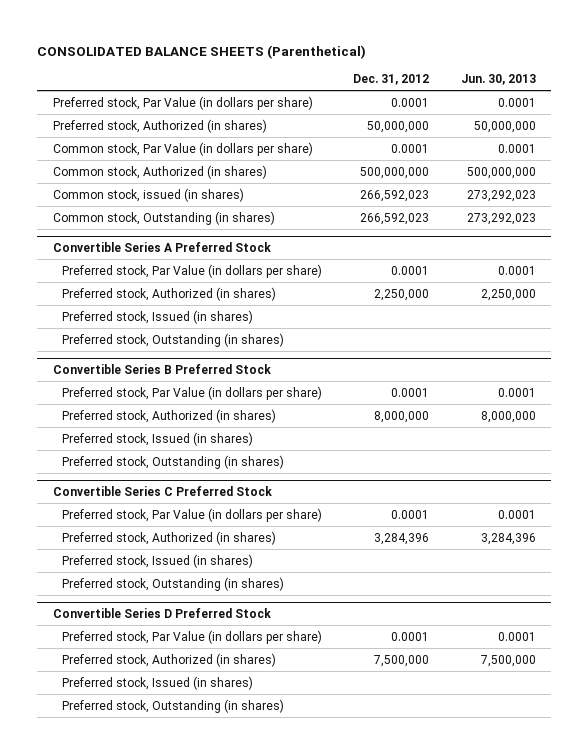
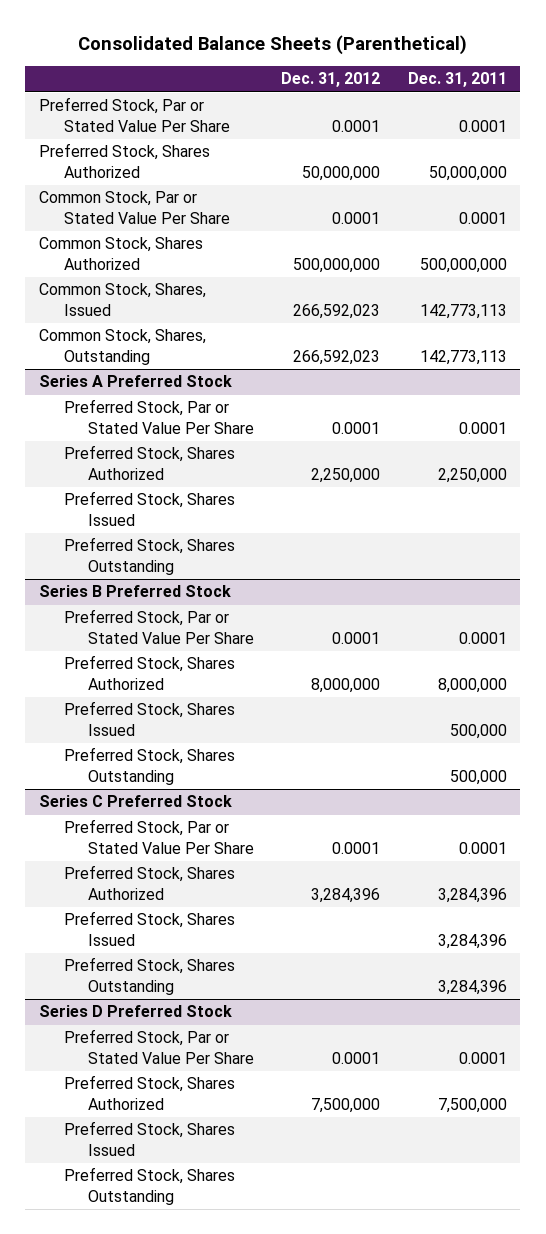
[37,44,367,59] CONSOLIDATED BALANCE SHEETS (Parenthetical) -> [77,35,467,56] Consolidated Balance Sheets (Parenthetical)
[460,73,536,85] Jun. 30, 2013 -> none
none -> [407,72,507,88] Dec. 31, 2011
[52,95,313,110] Preferred stock, Par Value (in dollars per share) -> [39,97,230,133] Preferred Stock, Par or Stated Value Per Share
[52,118,267,133] Preferred stock, Authorized (in shares) -> [39,143,211,179] Preferred Stock, Shares Authorized
[52,141,313,156] Common stock, Par Value (in dollars per share) -> [39,191,230,225] Common Stock, Par or Stated Value Per Share
[52,164,267,179] Common stock, Authorized (in shares) -> [39,237,204,271] Common Stock, Shares Authorized
[52,187,244,202] Common stock, issued (in shares) -> [39,283,207,317] Common Stock, Shares, Issued
[52,210,275,225] Common stock, Outstanding (in shares) -> [39,329,207,366] Common Stock, Shares, Outstanding
[52,241,271,252] Convertible Series A Preferred Stock -> [39,375,233,388] Series A Preferred Stock
[62,263,323,278] Preferred stock, Par Value (in dollars per share) -> [63,399,255,435] Preferred Stock, Par or Stated Value Per Share
[62,286,277,301] Preferred stock, Authorized (in shares) -> [63,445,235,481] Preferred Stock, Shares Authorized
[62,309,254,324] Preferred stock, Issued (in shares) -> [63,491,235,527] Preferred Stock, Shares Issued
[62,332,285,347] Preferred stock, Outstanding (in shares) -> [63,537,235,576] Preferred Stock, Shares Outstanding
[52,363,271,374] Convertible Series B Preferred Stock -> [39,585,232,598] Series B Preferred Stock
[62,385,323,400] Preferred stock, Par Value (in dollars per share) -> [63,609,255,645] Preferred Stock, Par or Stated Value Per Share
[62,408,277,423] Preferred stock, Authorized (in shares) -> [63,655,235,691] Preferred Stock, Shares Authorized
[62,431,254,446] Preferred stock, Issued (in shares) -> [63,701,235,737] Preferred Stock, Shares Issued
[62,454,285,469] Preferred stock, Outstanding (in shares) -> [63,747,235,786] Preferred Stock, Shares Outstanding
[52,485,272,496] Convertible Series C Preferred Stock -> [39,795,233,808] Series C Preferred Stock
[62,507,323,522] Preferred stock, Par Value (in dollars per share) -> [63,819,255,855] Preferred Stock, Par or Stated Value Per Share
[62,530,277,545] Preferred stock, Authorized (in shares) -> [63,865,235,901] Preferred Stock, Shares Authorized
[62,553,254,568] Preferred stock, Issued (in shares) -> [63,911,235,947] Preferred Stock, Shares Issued
[62,576,285,591] Preferred stock, Outstanding (in shares) -> [63,957,235,996] Preferred Stock, Shares Outstanding
[52,607,271,618] Convertible Series D Preferred Stock -> [39,1005,233,1018] Series D Preferred Stock
[62,629,323,644] Preferred stock, Par Value (in dollars per share) -> [63,1029,255,1065] Preferred Stock, Par or Stated Value Per Share
[62,652,277,667] Preferred stock, Authorized (in shares) -> [63,1075,235,1111] Preferred Stock, Shares Authorized
[62,675,254,690] Preferred stock, Issued (in shares) -> [63,1121,235,1157] Preferred Stock, Shares Issued
[62,698,285,713] Preferred stock, Outstanding (in shares) -> [63,1167,235,1206] Preferred Stock, Shares Outstanding

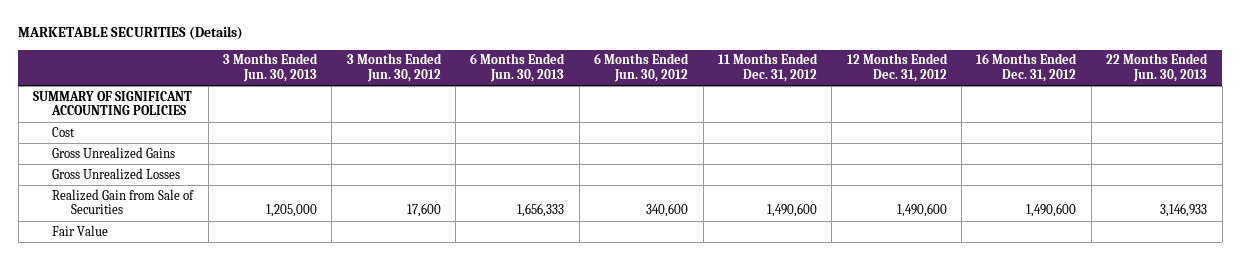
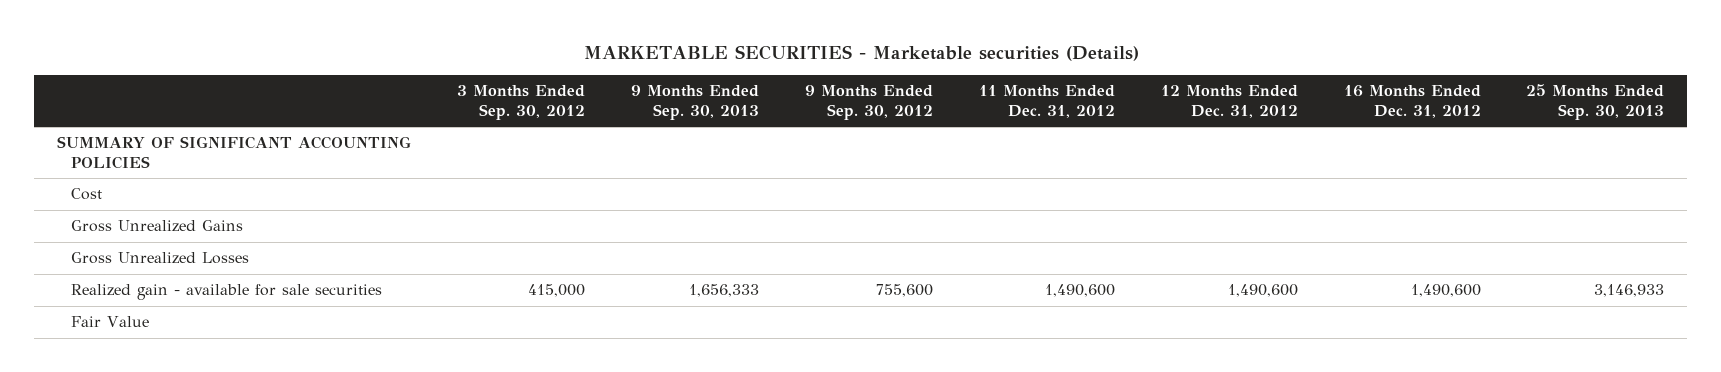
[18,26,244,41] MARKETABLE SECURITIES (Details) -> [583,44,1139,61] MARKETABLE SECURITIES - Marketable securities (Details)
[222,53,318,82] 3 Months Ended Jun. 30, 2013 -> none
[346,53,442,82] 3 Months Ended Jun. 30, 2012 -> none
[470,53,566,82] 6 Months Ended Jun. 30, 2013 -> none
[594,53,690,82] 6 Months Ended Jun. 30, 2012 -> none
[1106,53,1209,82] 22 Months Ended Jun. 30, 2013 -> none
none -> [456,85,585,120] 3 Months Ended Sep. 30, 2012
none -> [630,85,759,120] 9 Months Ended Sep. 30, 2013
none -> [804,85,933,120] 9 Months Ended Sep. 30, 2012
none -> [1526,84,1665,120] 25 Months Ended Sep. 30, 2013
[52,188,195,215] Realized Gain from Sale of Securities -> [71,284,383,301] Realized gain - available for sale securities

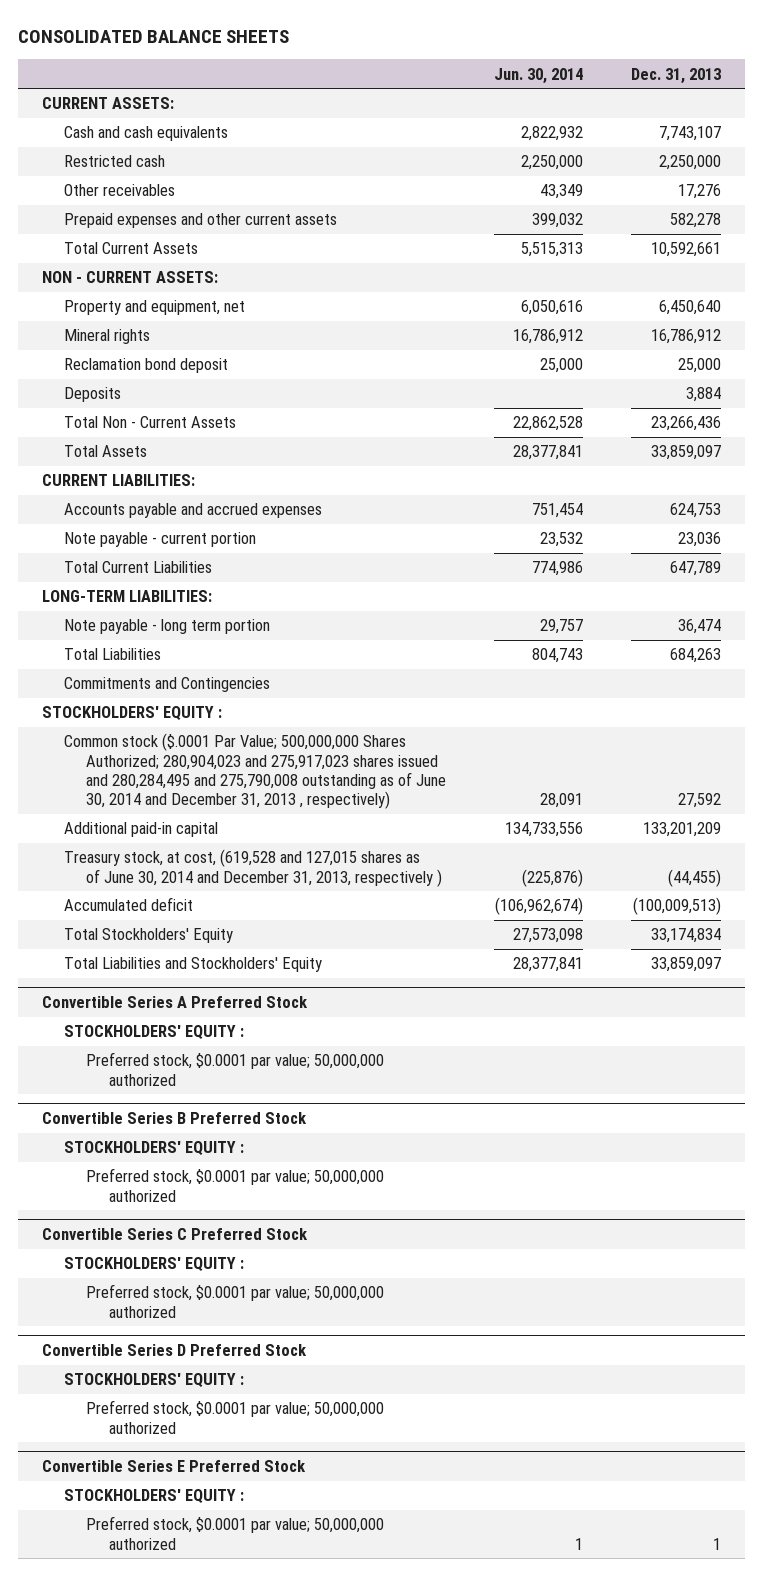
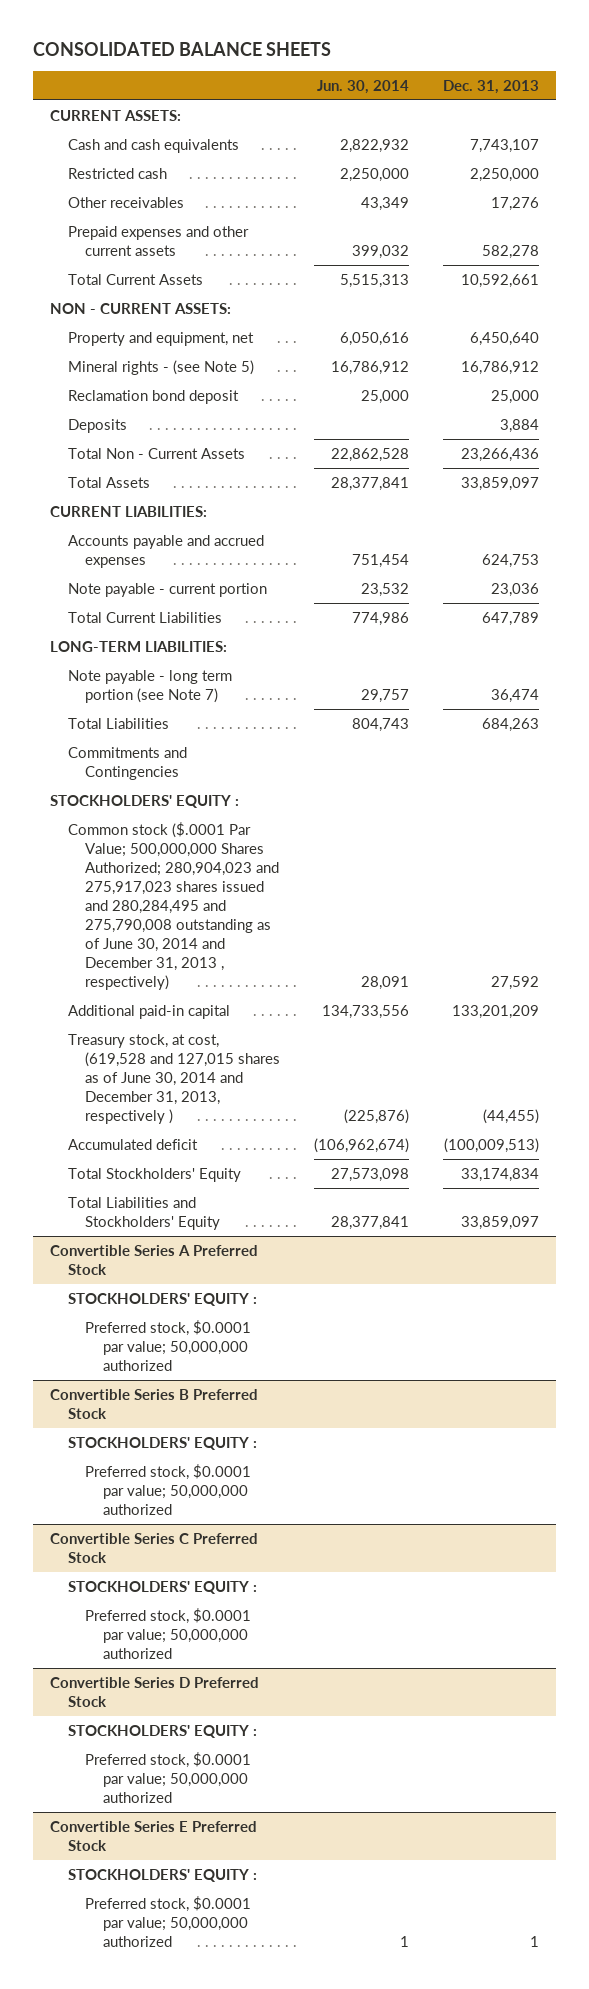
[63,329,150,345] Mineral rights -> [67,359,254,375] Mineral rights - (see Note 5)
[63,619,270,635] Note payable - long term portion -> [67,669,232,703] Note payable - long term portion (see Note 7)

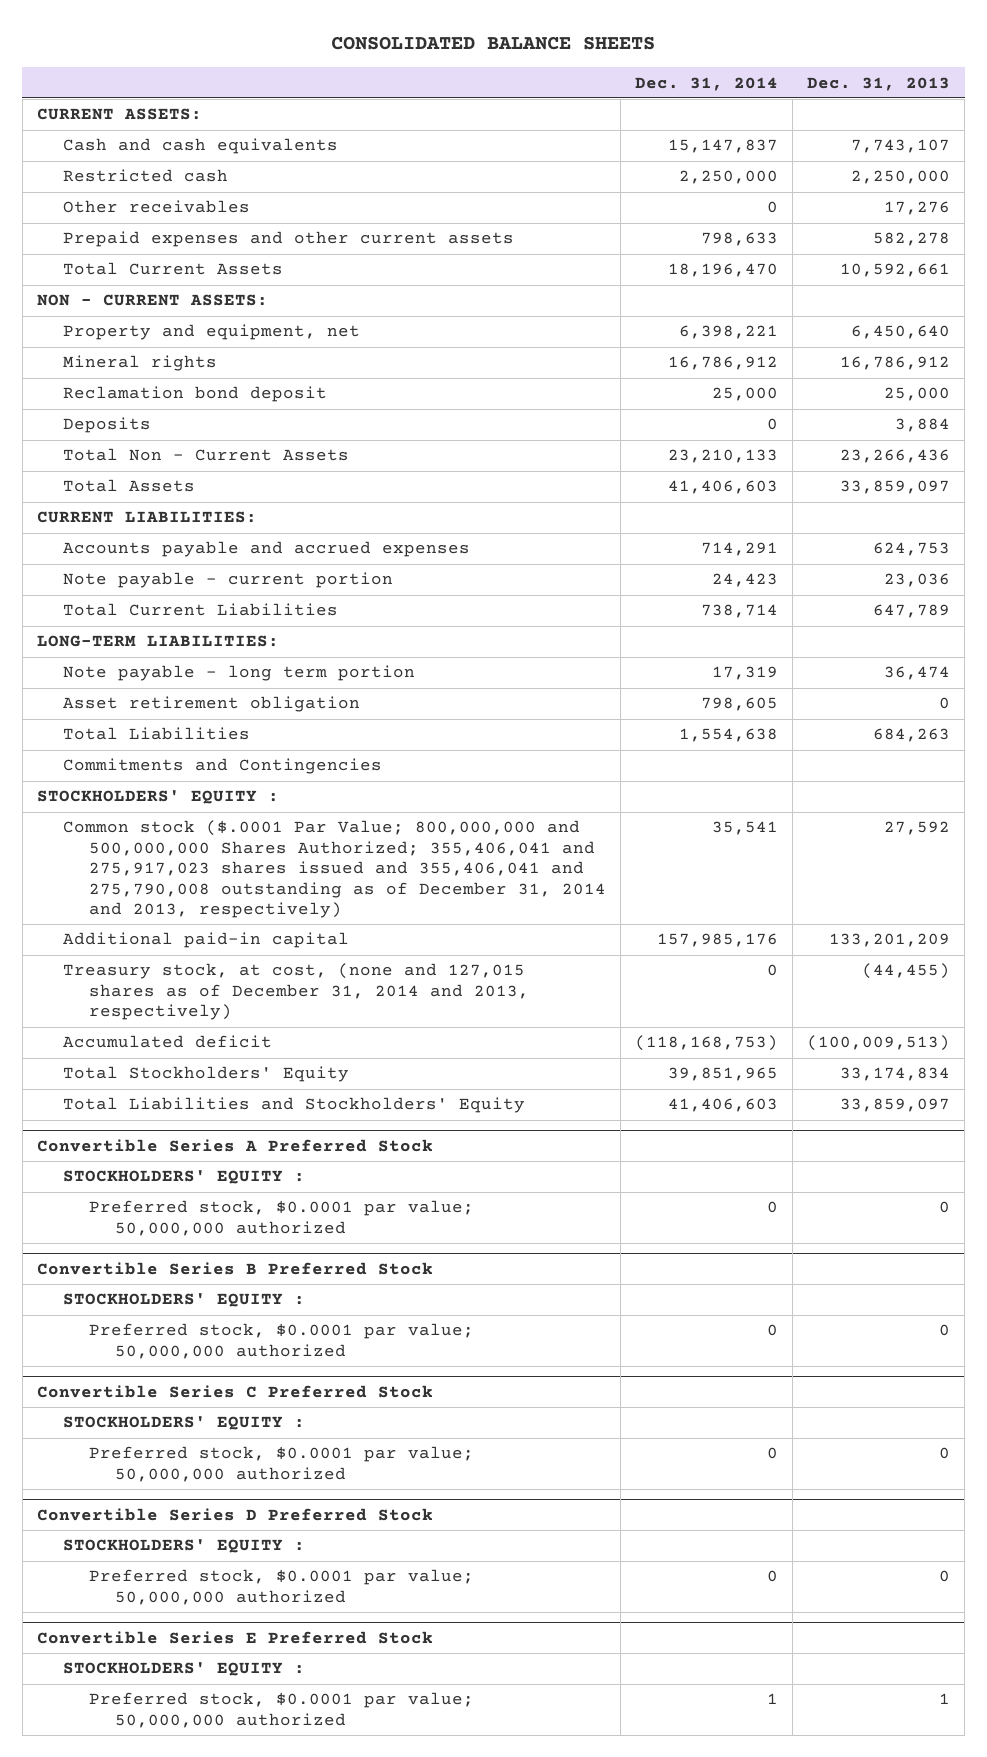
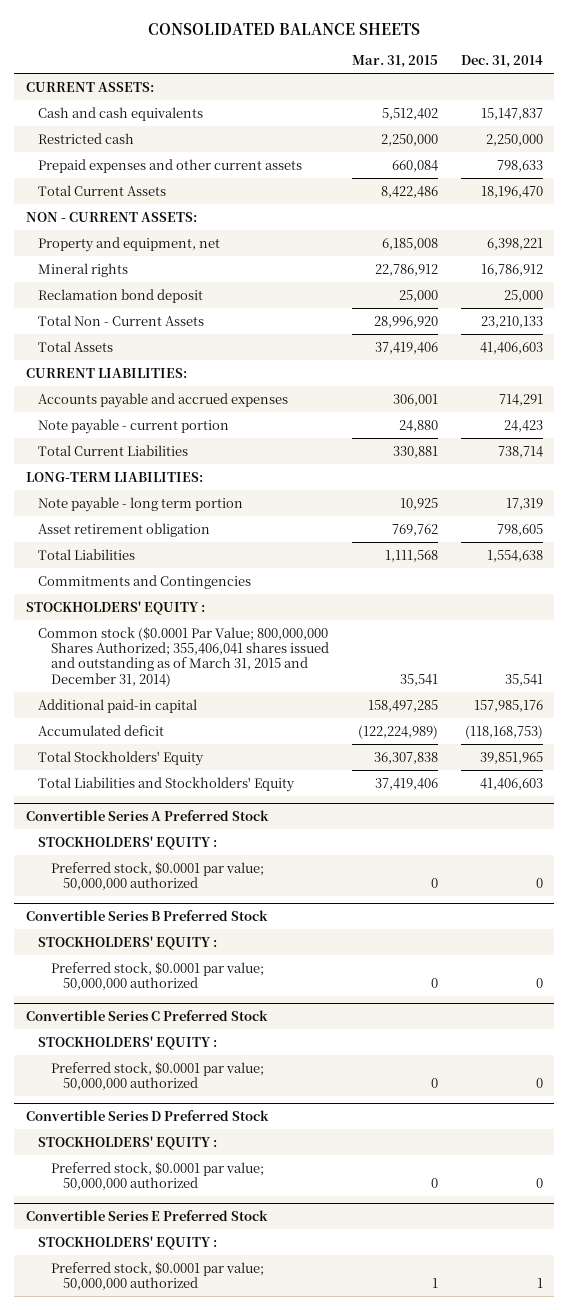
[807,76,951,91] Dec. 31, 2013 -> none
none -> [351,55,438,69] Mar. 31, 2015
[62,200,250,214] Other receivables -> none
[62,417,151,434] Deposits -> none
[62,820,606,919] Common stock ($.0001 Par Value; 800,000,000 and 500,000,000 Shares Authorized; 355,406,041 and 275,917,023 shares issued and 355,406,041 and 275,790,008 outstanding as of December 31, 2014 and 2013, respectively) -> [38,626,329,687] Common stock ($0.0001 Par Value; 800,000,000 Shares Authorized; 355,406,041 shares issued and outstanding as of March 31, 2015 and December 31, 2014)
[62,963,529,1021] Treasury stock, at cost, (none and 127,015 shares as of December 31, 2014 and 2013, respectively) -> none

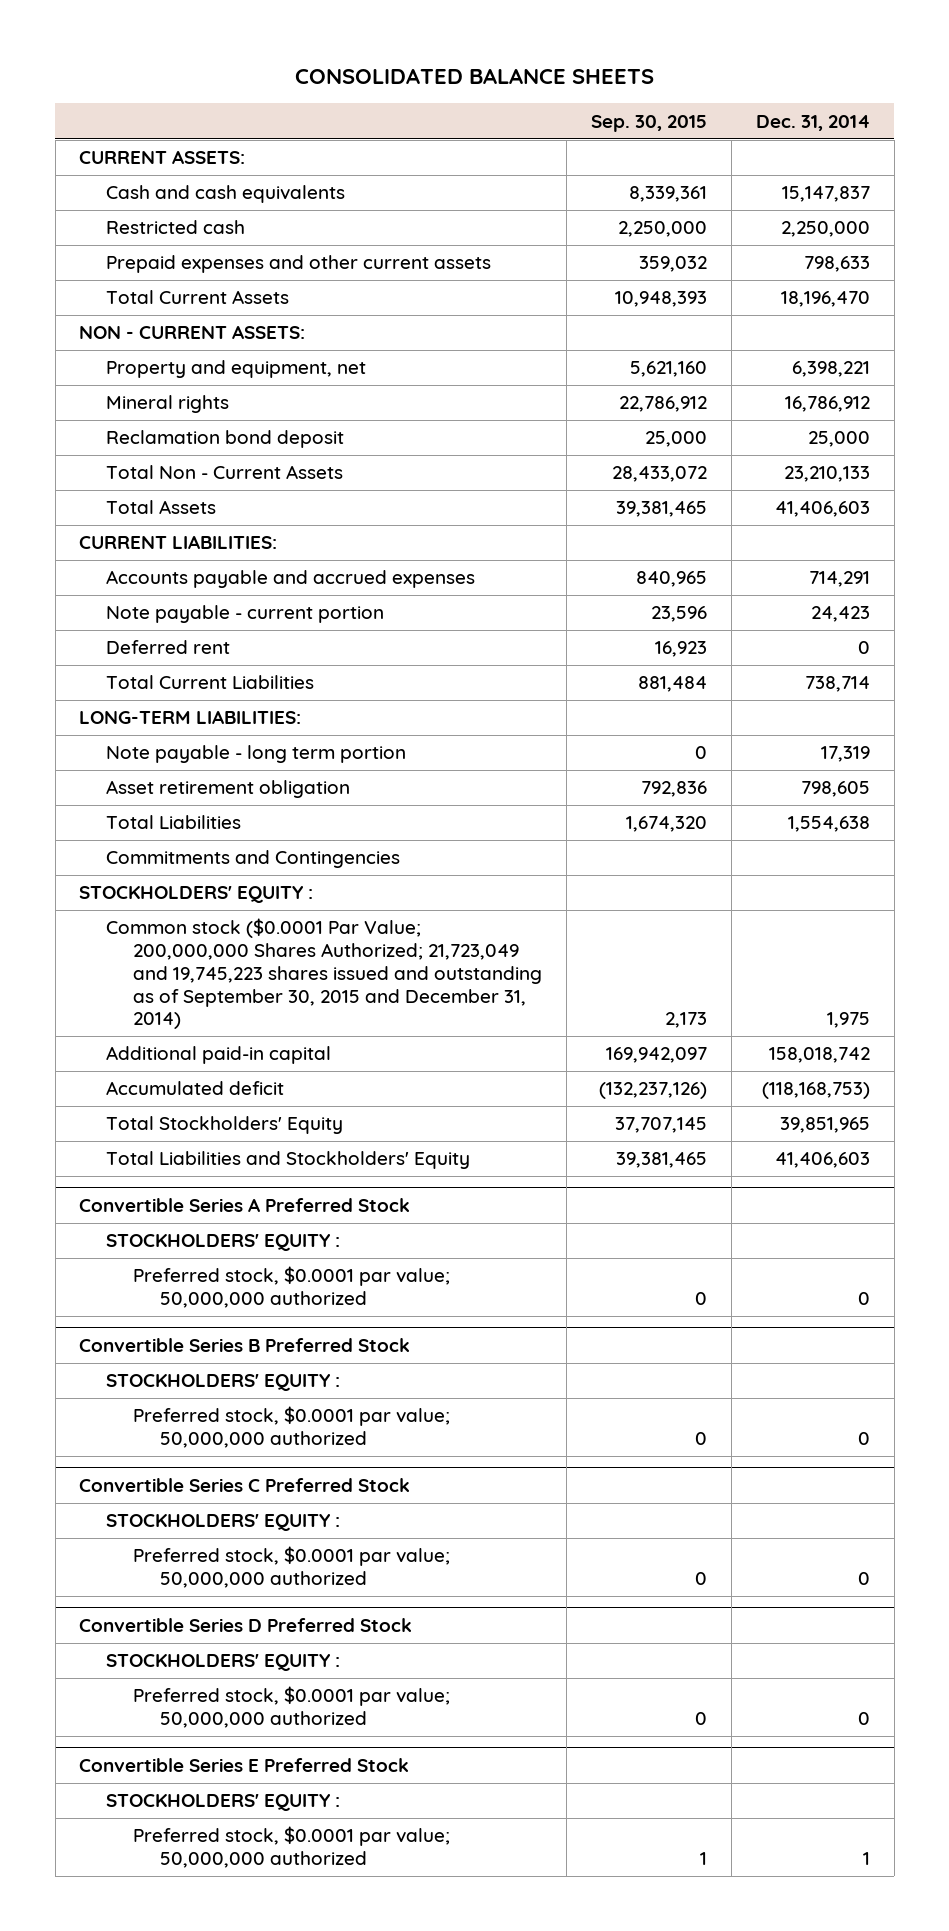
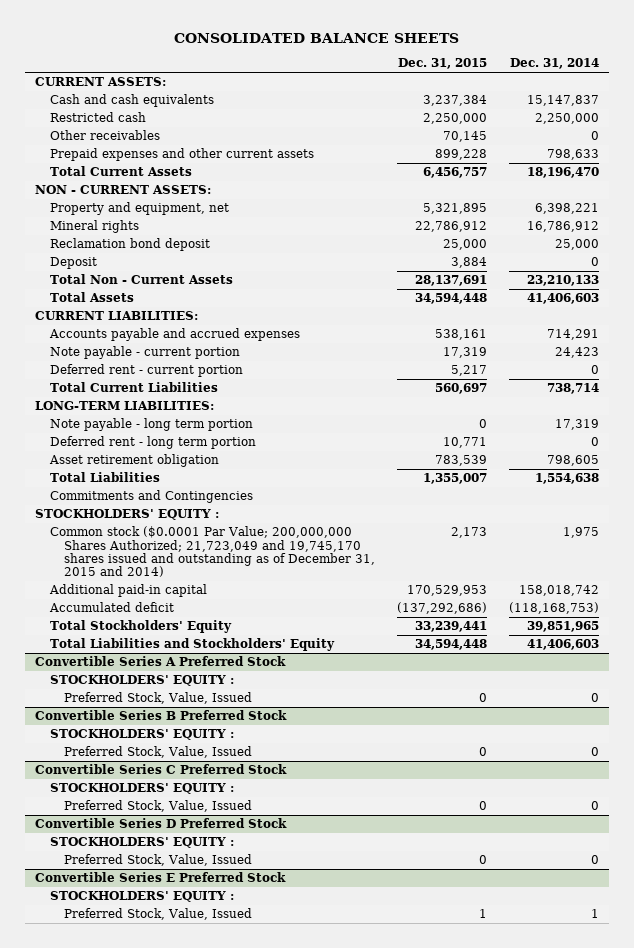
[590,114,707,132] Sep. 30, 2015 -> none
none -> [397,58,487,70] Dec. 31, 2015
none -> [49,130,160,141] Other receivables
none -> [49,257,97,270] Deposit
[106,640,231,655] Deferred rent -> [49,364,243,378] Deferred rent - current portion
none -> [49,436,256,450] Deferred rent - long term portion
[106,918,542,1030] Common stock ($0.0001 Par Value; 200,000,000 Shares Authorized; 21,723,049 and 19,745,223 shares issued and outstanding as of September 30, 2015 and December 31, 2014) -> [49,526,376,578] Common stock ($0.0001 Par Value; 200,000,000 Shares Authorized; 21,723,049 and 19,745,170 shares issued and outstanding as of December 31, 2015 and 2014)
[132,1266,450,1309] Preferred stock, $0.0001 par value; 50,000,000 authorized -> [64,692,253,705] Preferred Stock, Value, Issued
[132,1406,450,1449] Preferred stock, $0.0001 par value; 50,000,000 authorized -> [64,746,253,759] Preferred Stock, Value, Issued
[132,1546,450,1589] Preferred stock, $0.0001 par value; 50,000,000 authorized -> [64,800,253,813] Preferred Stock, Value, Issued
[132,1686,450,1729] Preferred stock, $0.0001 par value; 50,000,000 authorized -> [64,854,253,867] Preferred Stock, Value, Issued
[132,1826,450,1869] Preferred stock, $0.0001 par value; 50,000,000 authorized -> [64,908,253,921] Preferred Stock, Value, Issued

